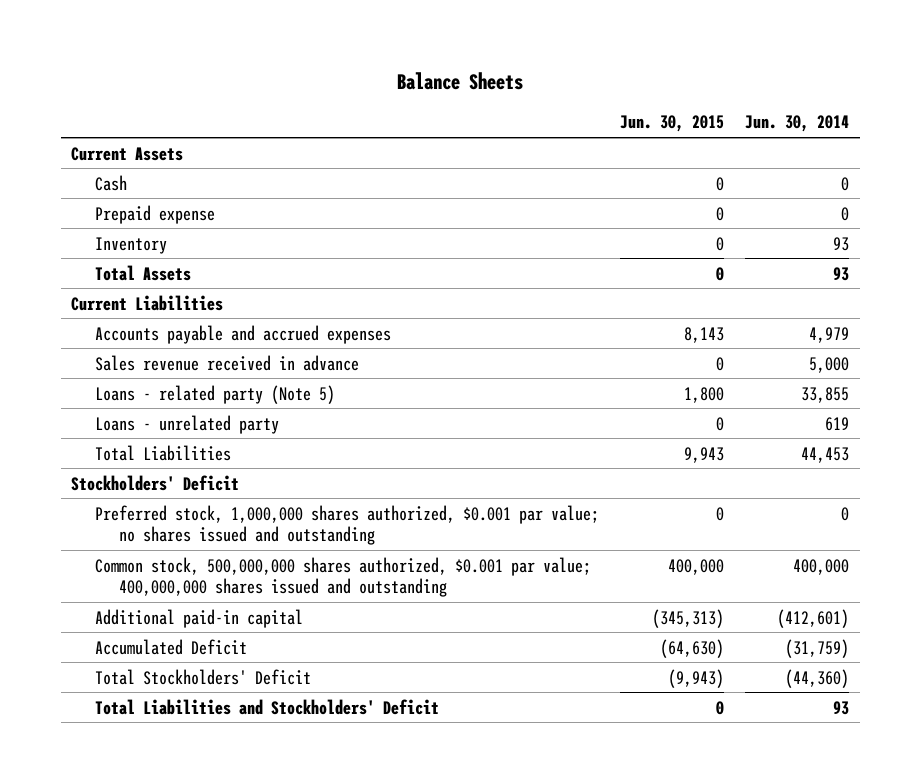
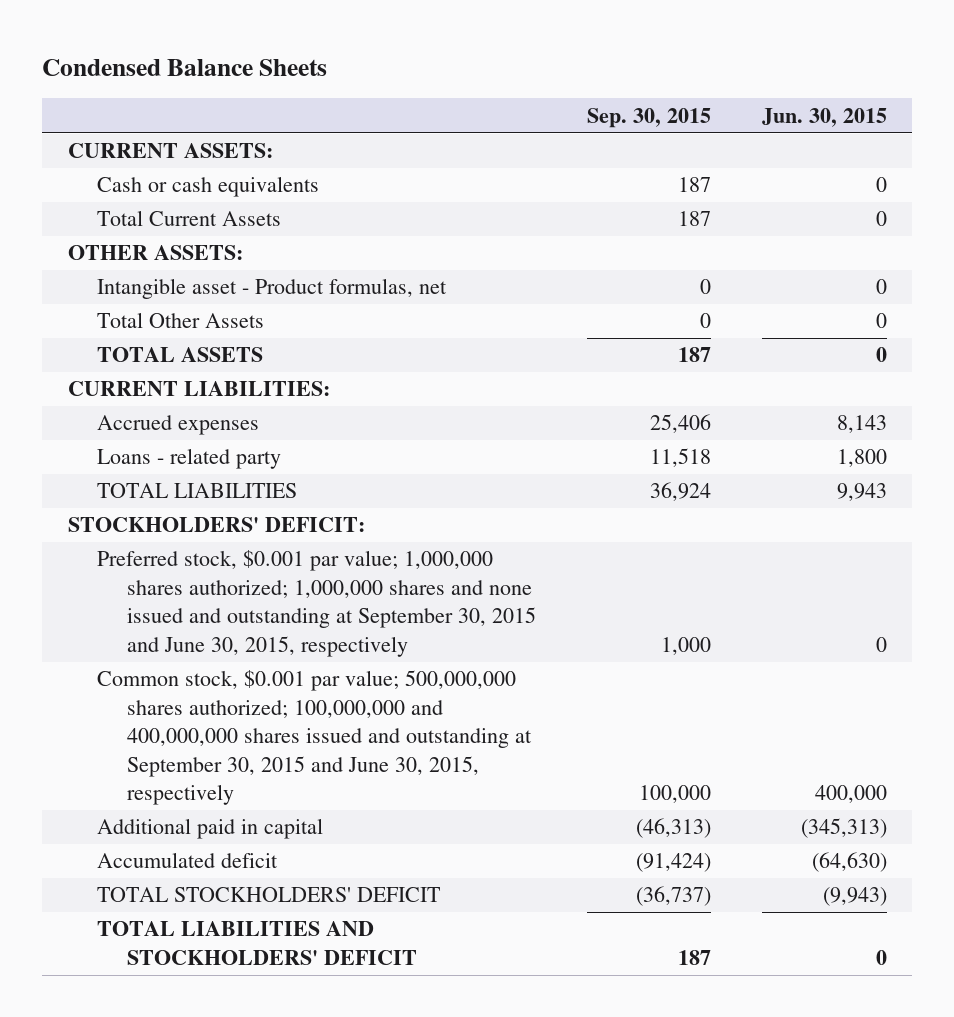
[397,71,524,90] Balance Sheets -> [42,59,328,77] Condensed Balance Sheets
[745,115,850,133] Jun. 30, 2014 -> none
none -> [586,107,711,128] Sep. 30, 2015
[94,204,215,224] Prepaid expense -> none
[94,236,167,254] Inventory -> none
[94,354,359,371] Sales revenue received in advance -> none
[94,414,279,434] Loans - unrelated party -> none
[71,146,184,161] Current Assets -> [67,143,273,159] CURRENT ASSETS:
[94,174,127,191] Cash -> [97,176,320,198] Cash or cash equivalents
none -> [97,210,282,227] Total Current Assets
none -> [67,245,243,261] OTHER ASSETS:
none -> [97,278,448,300] Intangible asset - Product formulas, net
none -> [97,312,265,329] Total Other Assets
[94,264,191,281] Total Assets -> [97,347,264,363] TOTAL ASSETS
[71,294,224,311] Current Liabilities -> [67,381,330,397] CURRENT LIABILITIES:
[94,324,391,344] Accounts payable and accrued expenses -> [97,415,260,436] Accrued expenses
[94,384,335,404] Loans - related party (Note 5) -> [97,448,282,470] Loans - related party
[94,444,231,461] Total Liabilities -> [97,483,298,499] TOTAL LIABILITIES
[71,474,240,491] Stockholders' Deficit -> [67,517,365,533] STOCKHOLDERS' DEFICIT:
[94,504,599,545] Preferred stock, 1,000,000 shares authorized, $0.001 par value; no shares issued and outstanding -> [97,550,536,657] Preferred stock, $0.001 par value; 1,000,000 shares authorized; 1,000,000 shares and none issued and outstanding at September 30, 2015 and June 30, 2015, respectively
[94,556,591,597] Common stock, 500,000,000 shares authorized, $0.001 par value; 400,000,000 shares issued and outstanding -> [97,670,532,806] Common stock, $0.001 par value; 500,000,000 shares authorized; 100,000,000 and 400,000,000 shares issued and outstanding at September 30, 2015 and June 30, 2015, respectively
[94,608,303,628] Additional paid-in capital -> [97,818,324,840] Additional paid in capital
[94,638,247,655] Accumulated Deficit -> [97,852,279,869] Accumulated deficit
[94,668,311,685] Total Stockholders' Deficit -> [97,887,442,903] TOTAL STOCKHOLDERS' DEFICIT
[94,698,439,715] Total Liabilities and Stockholders' Deficit -> [97,921,417,965] TOTAL LIABILITIES AND STOCKHOLDERS' DEFICIT

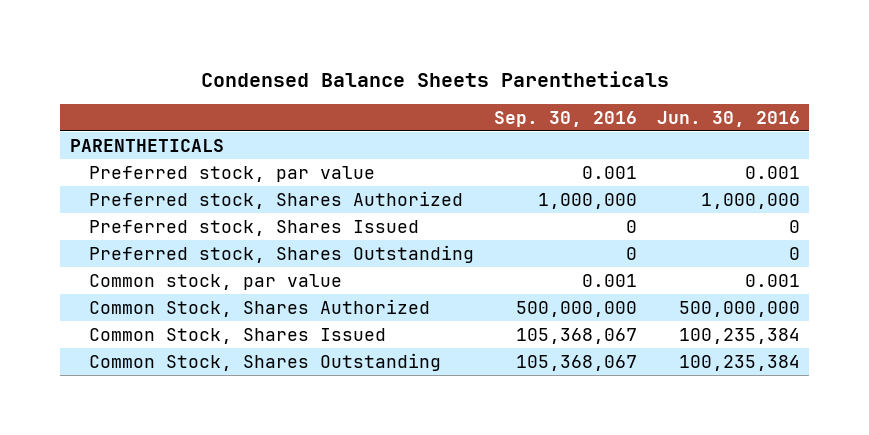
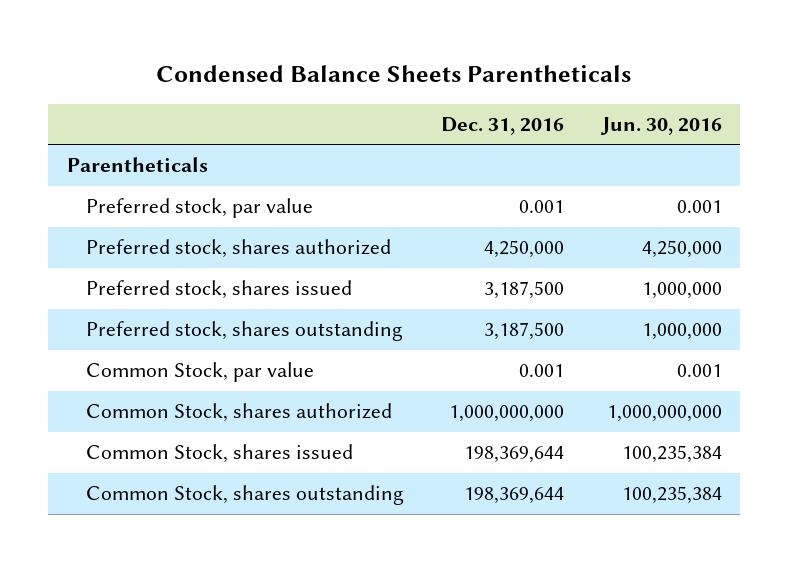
[493,110,637,127] Sep. 30, 2016 -> none
none -> [441,116,565,135] Dec. 31, 2016
[69,138,224,152] PARENTHETICALS -> [67,157,209,173] Parentheticals
[89,190,464,209] Preferred stock, Shares Authorized -> [85,239,391,259] Preferred stock, shares authorized
[700,192,800,209] 1,000,000 -> [641,240,722,259] 4,250,000
[89,219,420,236] Preferred stock, Shares Issued -> [85,280,352,300] Preferred stock, shares issued
[788,219,800,233] 0 -> [641,282,722,300] 1,000,000
[89,244,475,263] Preferred stock, Shares Outstanding -> [85,321,403,342] Preferred stock, shares outstanding
[788,246,800,260] 0 -> [641,323,722,341] 1,000,000
[89,273,343,290] Common stock, par value -> [85,362,314,383] Common Stock, par value
[89,298,431,317] Common Stock, Shares Authorized -> [85,403,392,423] Common Stock, shares authorized
[678,300,800,317] 500,000,000 -> [606,405,722,423] 1,000,000,000
[89,327,387,344] Common Stock, Shares Issued -> [85,444,353,464] Common Stock, shares issued
[89,352,442,371] Common Stock, Shares Outstanding -> [85,485,404,506] Common Stock, shares outstanding

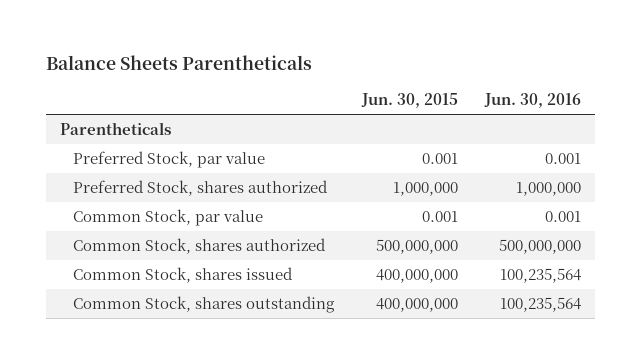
[156,64,632,82] Condensed Balance Sheets Parentheticals -> [46,54,313,70] Balance Sheets Parentheticals
[441,116,565,135] Dec. 31, 2016 -> none
none -> [360,92,458,108] Jun. 30, 2015
[85,280,352,300] Preferred stock, shares issued -> none
[85,321,403,342] Preferred stock, shares outstanding -> none
[85,198,313,219] Preferred stock, par value -> [73,151,266,169] Preferred Stock, par value
[85,239,391,259] Preferred stock, shares authorized -> [73,180,329,197] Preferred Stock, shares authorized
[641,240,722,259] 4,250,000 -> [516,182,582,197] 1,000,000
[606,405,722,423] 1,000,000,000 -> [499,239,582,255] 500,000,000
[621,445,722,464] 100,235,384 -> [500,268,582,284] 100,235,564
[621,486,722,505] 100,235,384 -> [500,297,582,313] 100,235,564

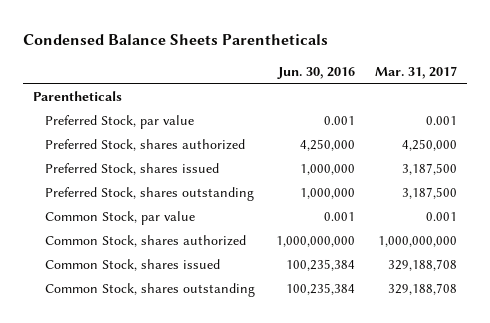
[46,54,313,70] Balance Sheets Parentheticals -> [23,33,329,45] Condensed Balance Sheets Parentheticals
[360,92,458,108] Jun. 30, 2015 -> none
none -> [375,65,458,79] Mar. 31, 2017
[516,182,582,197] 1,000,000 -> [299,138,355,151] 4,250,000
none -> [45,162,220,175] Preferred Stock, shares issued
none -> [45,186,255,201] Preferred Stock, shares outstanding
[499,239,582,255] 500,000,000 -> [275,235,355,247] 1,000,000,000
[500,268,582,284] 100,235,564 -> [285,258,355,271] 100,235,384
[500,297,582,313] 100,235,564 -> [285,282,355,295] 100,235,384

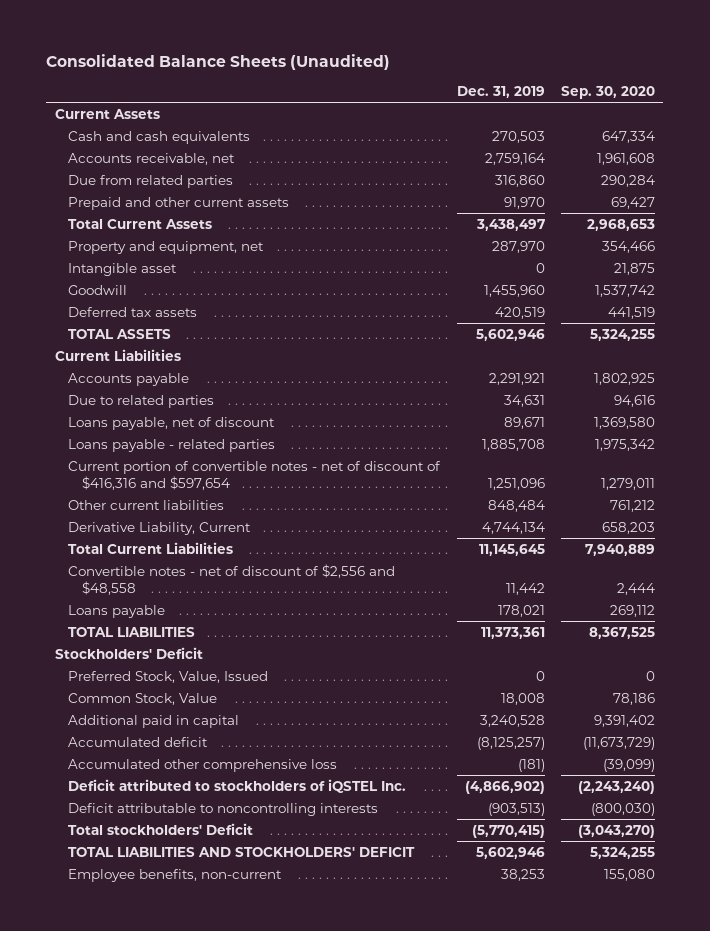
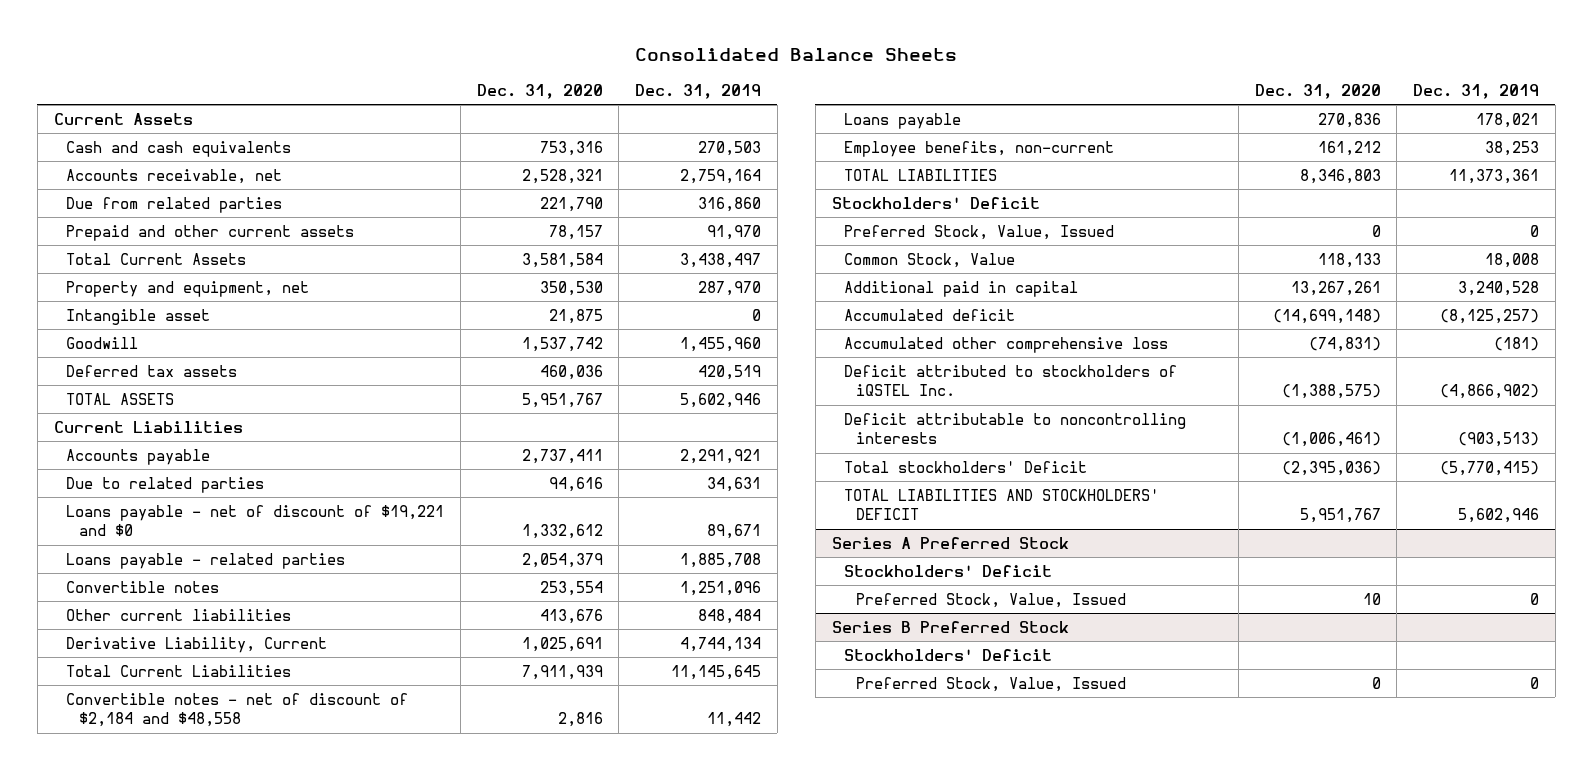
[46,54,391,71] Consolidated Balance Sheets (Unaudited) -> [635,47,958,61] Consolidated Balance Sheets
[561,86,656,100] Sep. 30, 2020 -> none
none -> [476,83,603,99] Dec. 31, 2020
[68,416,276,430] Loans payable, net of discount -> [66,504,445,537] Loans payable - net of discount of $19,221 and $0
[68,460,442,490] Current portion of convertible notes - net of discount of $416,316 and $597,654 -> [66,580,220,593] Convertible notes
[68,563,396,595] Convertible notes - net of discount of $2,556 and $48,558 -> [66,692,409,728] Convertible notes - net of discount of $2,184 and $48,558
[68,868,283,882] Employee benefits, non-current -> [843,140,1114,157] Employee benefits, non-current
none -> [831,536,1069,549] Series A Preferred Stock
none -> [843,564,1052,577] Stockholders' Deficit
none -> [856,592,1127,608] Preferred Stock, Value, Issued
none -> [831,620,1069,633] Series B Preferred Stock
none -> [843,648,1052,661] Stockholders' Deficit
none -> [856,676,1127,692] Preferred Stock, Value, Issued

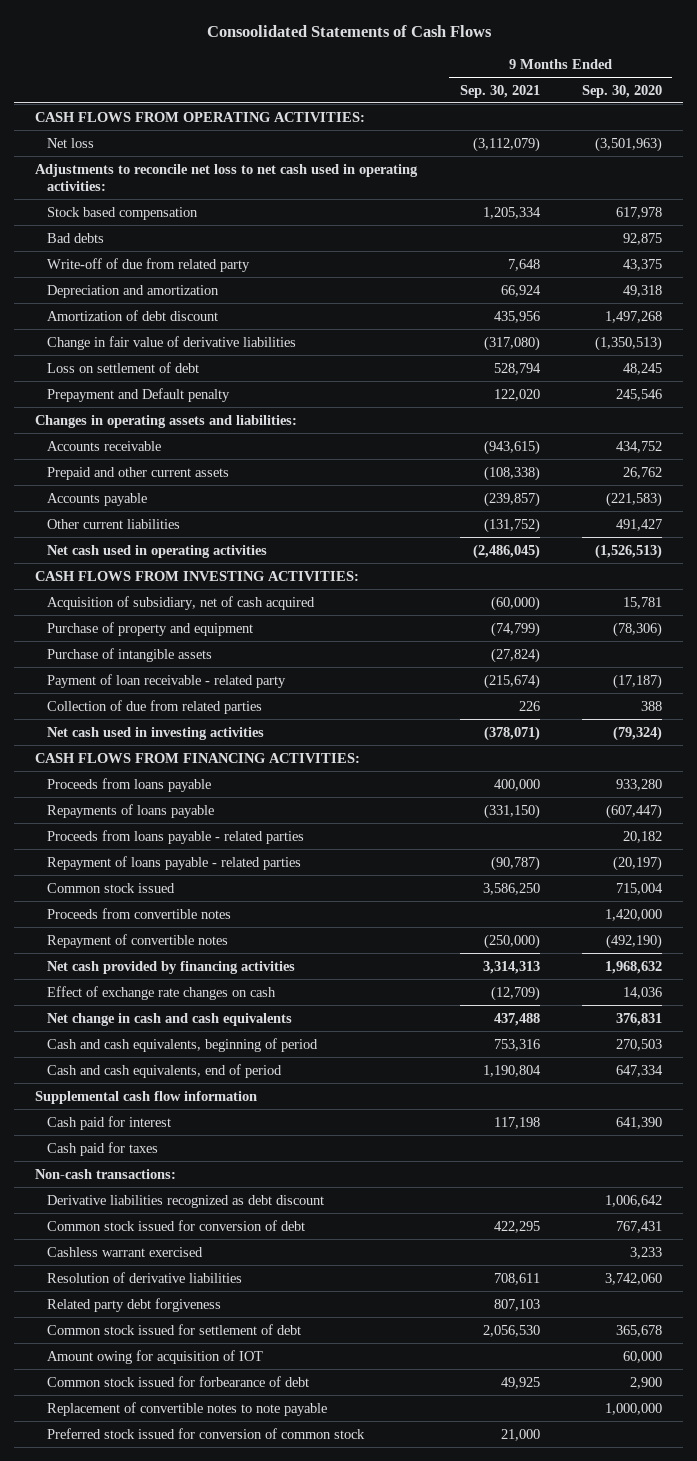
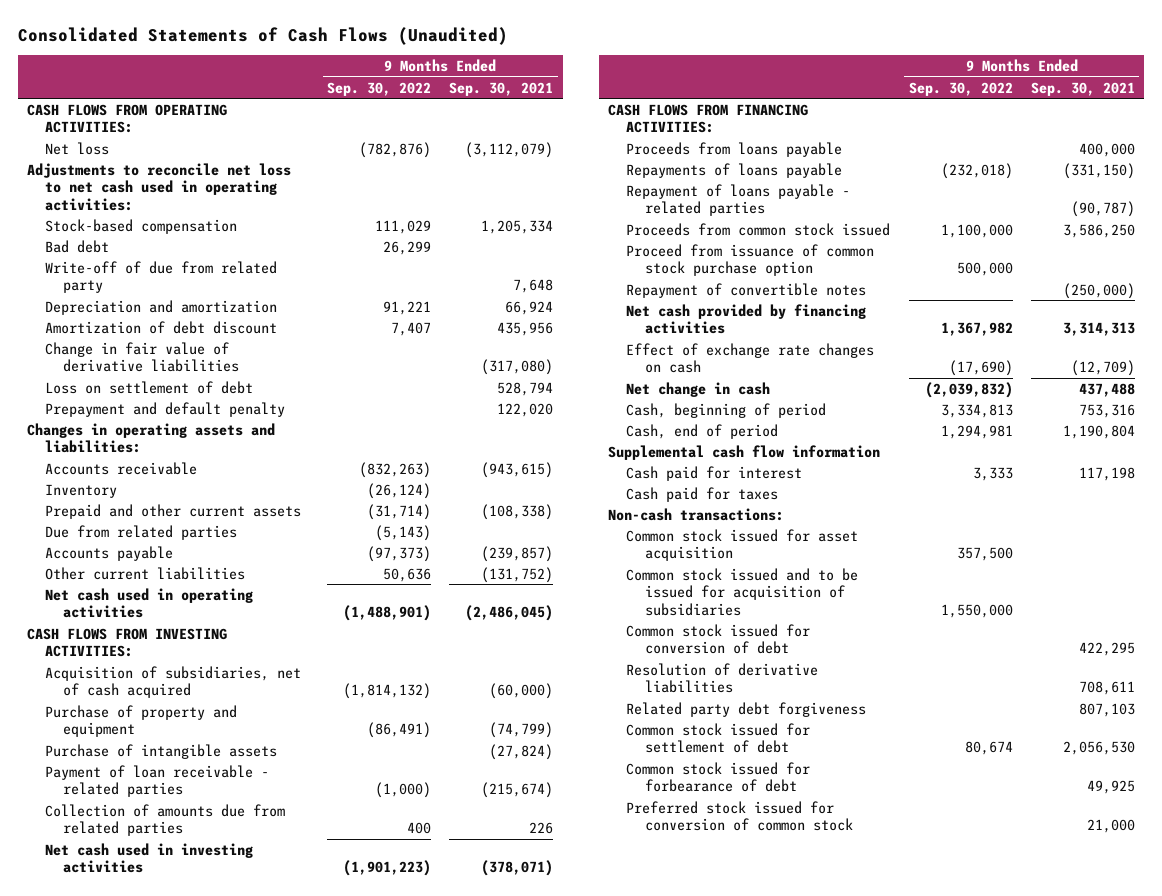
[206,24,492,37] Consoolidated Statements of Cash Flows -> [18,26,509,45] Consolidated Statements of Cash Flows (Unaudited)
[581,84,662,98] Sep. 30, 2020 -> none
none -> [327,81,432,96] Sep. 30, 2022
[47,206,199,220] Stock based compensation -> [45,218,238,234] Stock-based compensation
[47,232,105,243] Bad debts -> [45,239,110,253] Bad debt
[47,387,231,402] Prepayment and Default penalty -> [45,401,286,417] Prepayment and default penalty
none -> [45,483,118,498] Inventory
none -> [45,524,238,540] Due from related parties
[47,595,316,610] Acquisition of subsidiary, net of cash acquired -> [45,665,302,699] Acquisition of subsidiaries, net of cash acquired
[47,673,287,688] Payment of loan receivable - related party -> [45,764,270,798] Payment of loan receivable - related parties
[47,699,263,714] Collection of due from related parties -> [45,803,286,837] Collection of amounts due from related parties
[47,829,305,844] Proceeds from loans payable - related parties -> none
[47,907,232,919] Proceeds from convertible notes -> none
[47,882,176,893] Common stock issued -> [626,222,891,236] Proceeds from common stock issued
none -> [626,243,875,277] Proceed from issuance of common stock purchase option
[47,1012,293,1026] Net change in cash and cash equivalents -> [626,381,771,397] Net change in cash
[47,1037,319,1052] Cash and cash equivalents, beginning of period -> [626,402,827,418] Cash, beginning of period
[47,1063,283,1078] Cash and cash equivalents, end of period -> [626,423,779,439] Cash, end of period
[47,1194,325,1208] Derivative liabilities recognized as debt discount -> none
none -> [626,528,859,562] Common stock issued for asset acquisition
none -> [626,567,859,616] Common stock issued and to be issued for acquisition of subsidiaries
[47,1246,204,1257] Cashless warrant exercised -> none
[47,1349,264,1364] Amount owing for acquisition of IOT -> none
[47,1401,328,1416] Replacement of convertible notes to note payable -> none

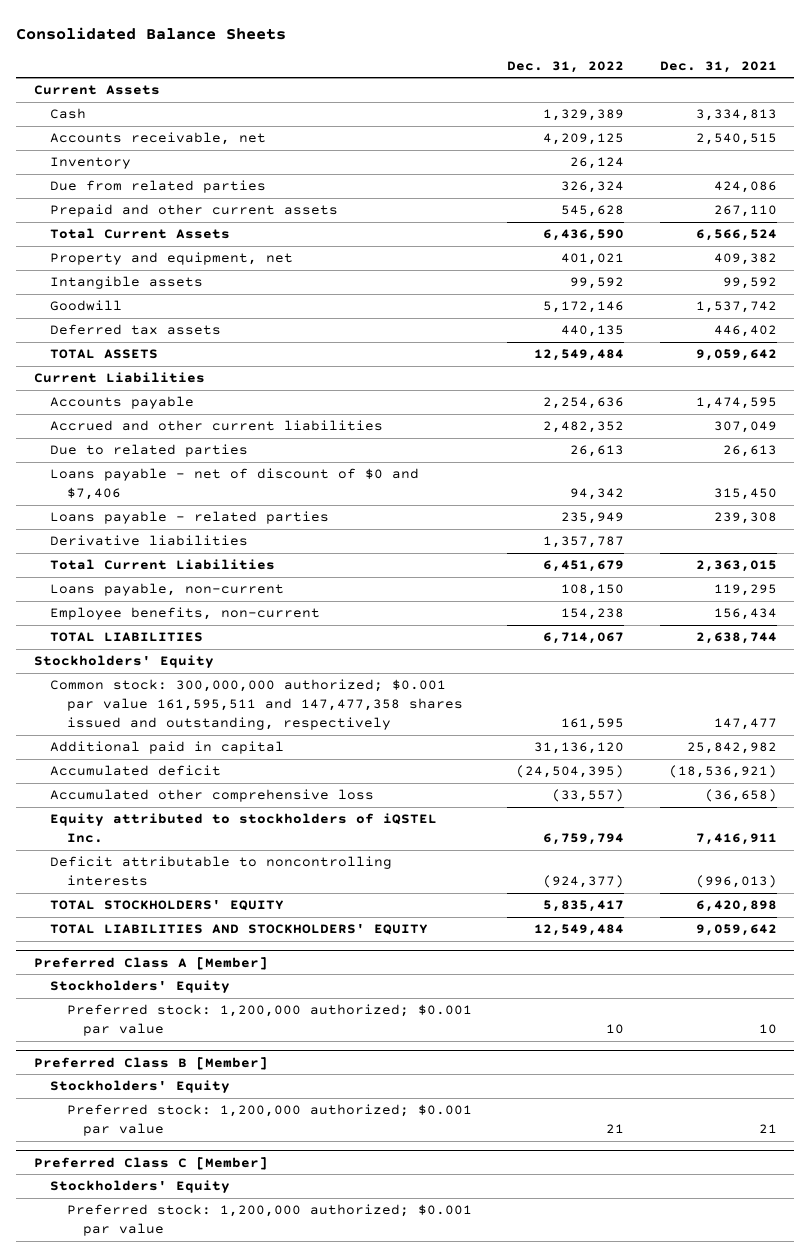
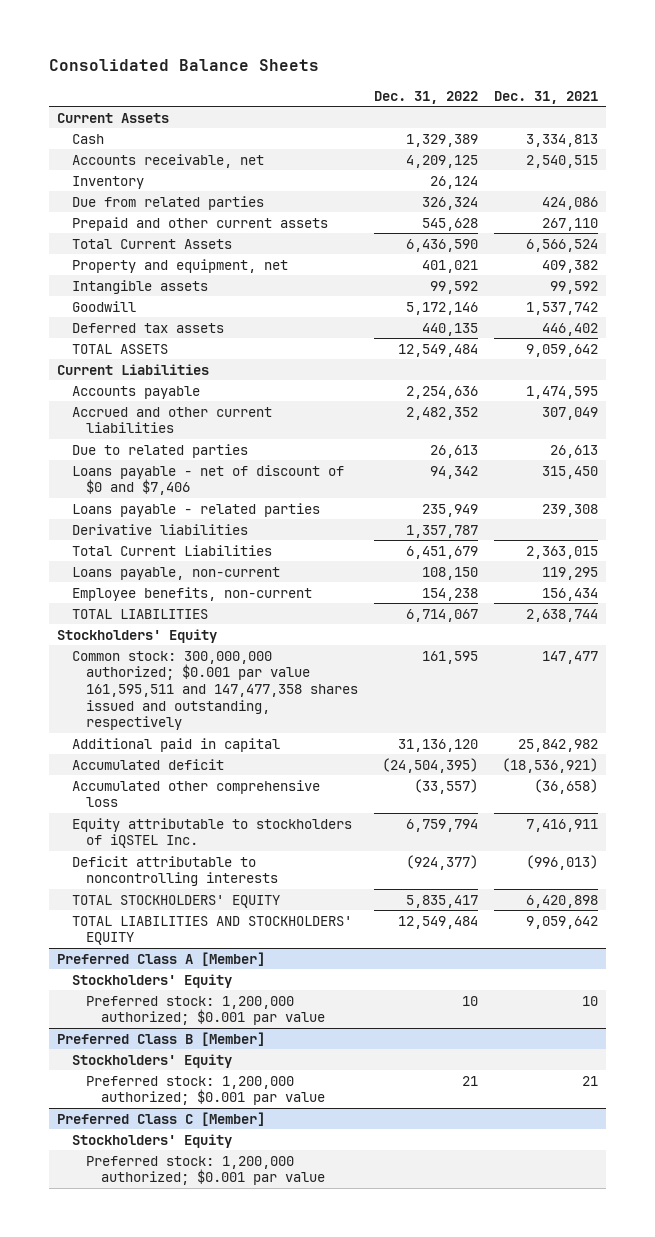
[50,813,438,844] Equity attributed to stockholders of iQSTEL Inc. -> [71,817,352,849] Equity attributable to stockholders of iQSTEL Inc.

